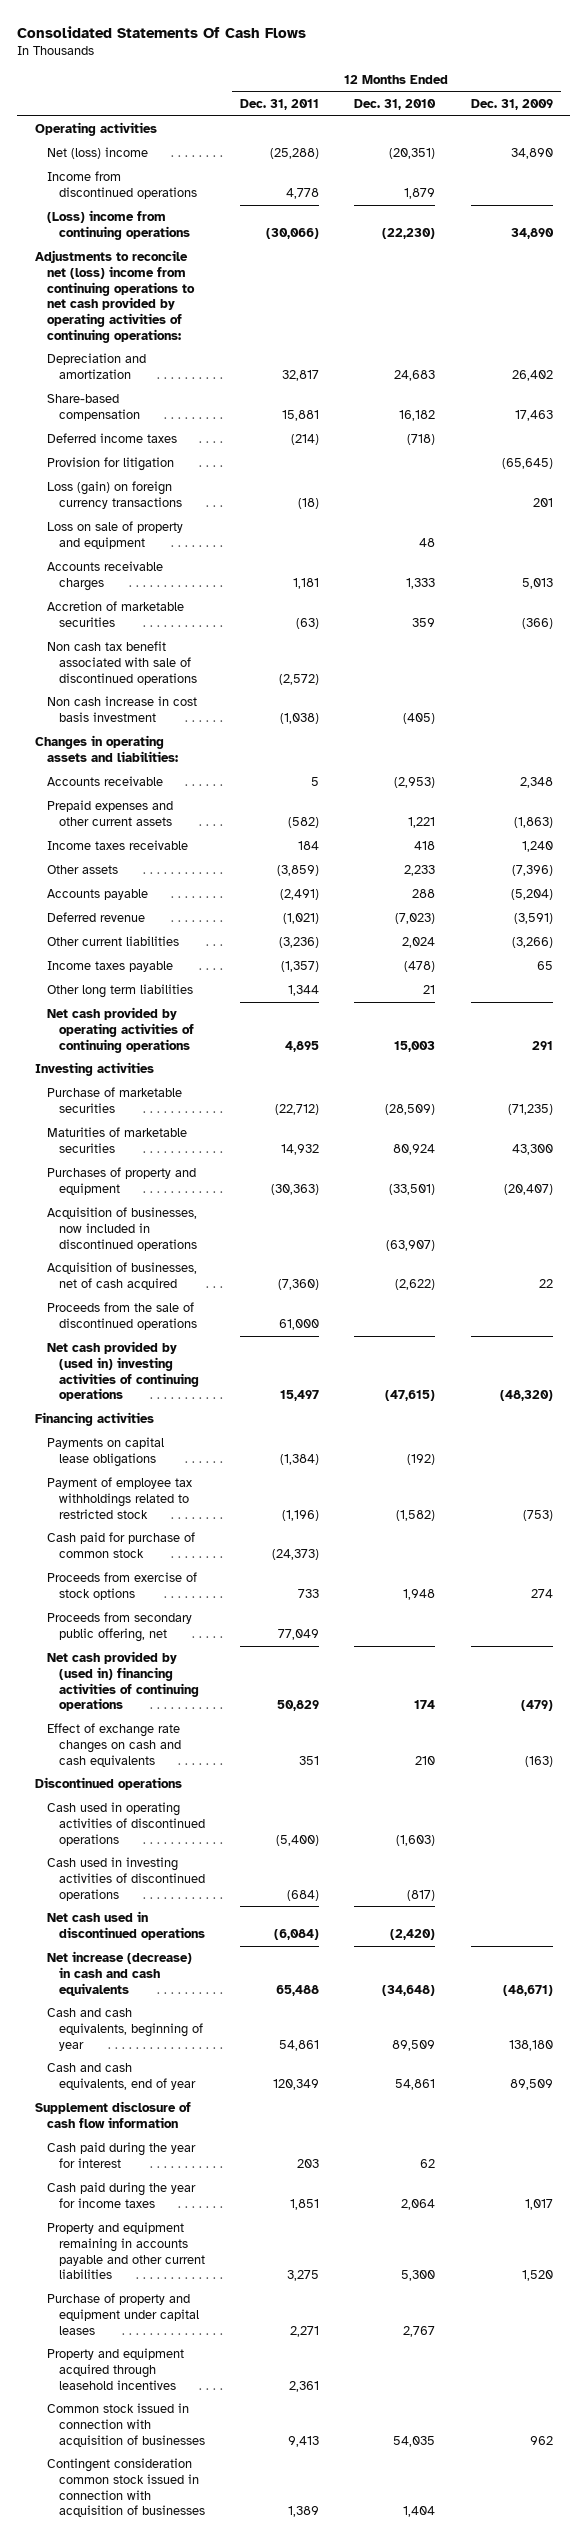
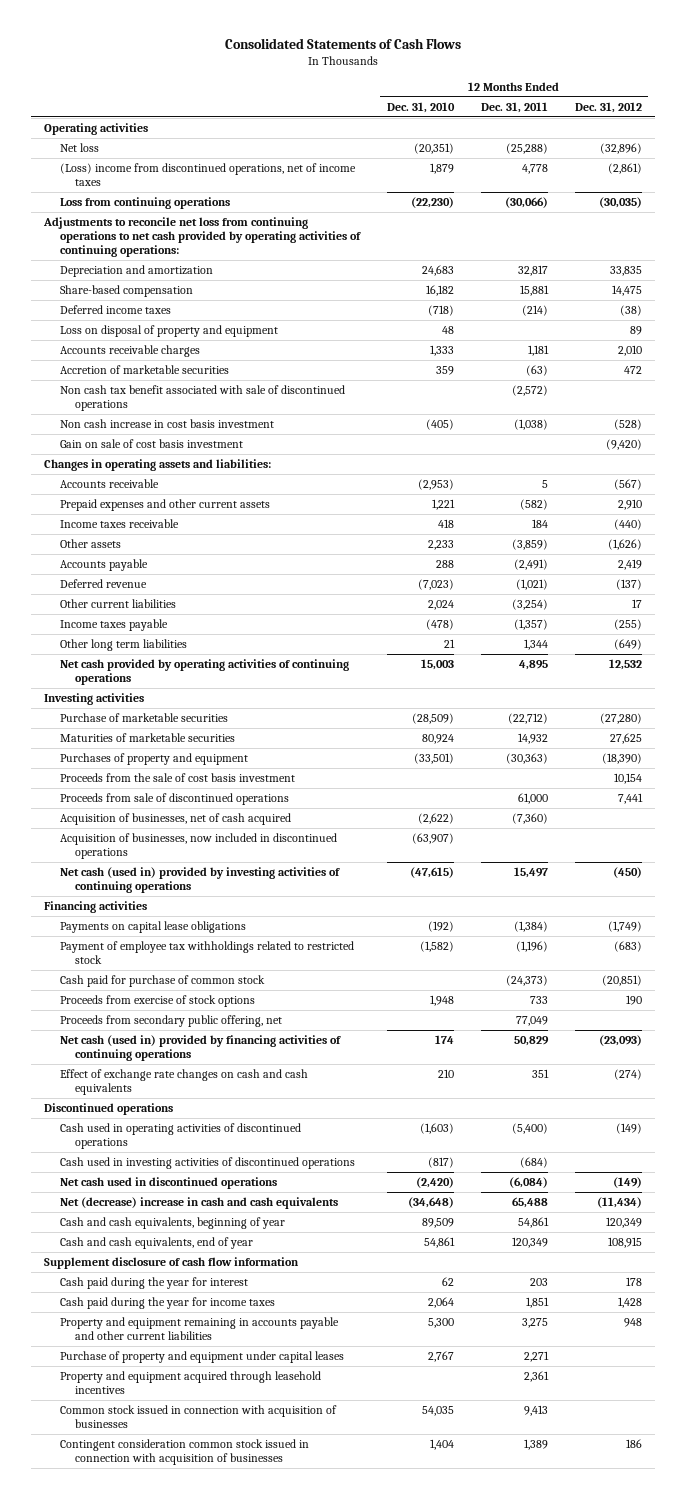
[17,25,307,38] Consolidated Statements Of Cash Flows -> [224,37,461,49] Consolidated Statements of Cash Flows
[470,99,553,111] Dec. 31, 2009 -> none
none -> [574,101,642,113] Dec. 31, 2012
[47,147,149,160] Net (loss) income -> [59,143,99,153] Net loss
[47,171,198,200] Income from discontinued operations -> [59,163,356,187] (Loss) income from discontinued operations, net of income taxes
[47,210,191,241] (Loss) income from continuing operations -> [59,197,230,210] Loss from continuing operations
[34,250,196,343] Adjustments to reconcile net (loss) income from continuing operations to net cash provided by operating activities of continuing operations: -> [42,217,361,257] Adjustments to reconcile net loss from continuing operations to net cash provided by operating activities of continuing operations:
[47,457,175,472] Provision for litigation -> none
[47,481,183,510] Loss (gain) on foreign currency transactions -> none
[47,521,184,550] Loss on sale of property and equipment -> [59,325,278,338] Loss on disposal of property and equipment
none -> [59,439,243,449] Gain on sale of cost basis investment
[279,937,320,949] (3,236) -> [511,599,548,611] (3,254)
none -> [59,773,295,783] Proceeds from the sale of cost basis investment
none -> [59,793,289,806] Proceeds from sale of discontinued operations
[47,1302,198,1331] Proceeds from the sale of discontinued operations -> none
[47,1207,198,1251] Acquisition of businesses, now included in discontinued operations -> [59,833,337,860] Acquisition of businesses, now included in discontinued operations
[47,1341,200,1402] Net cash provided by (used in) investing activities of continuing operations -> [59,867,340,894] Net cash (used in) provided by investing activities of continuing operations
[47,1651,200,1712] Net cash provided by (used in) financing activities of continuing operations -> [59,1035,341,1062] Net cash (used in) provided by financing activities of continuing operations
[47,1951,193,1996] Net increase (decrease) in cash and cash equivalents -> [59,1197,338,1210] Net (decrease) increase in cash and cash equivalents

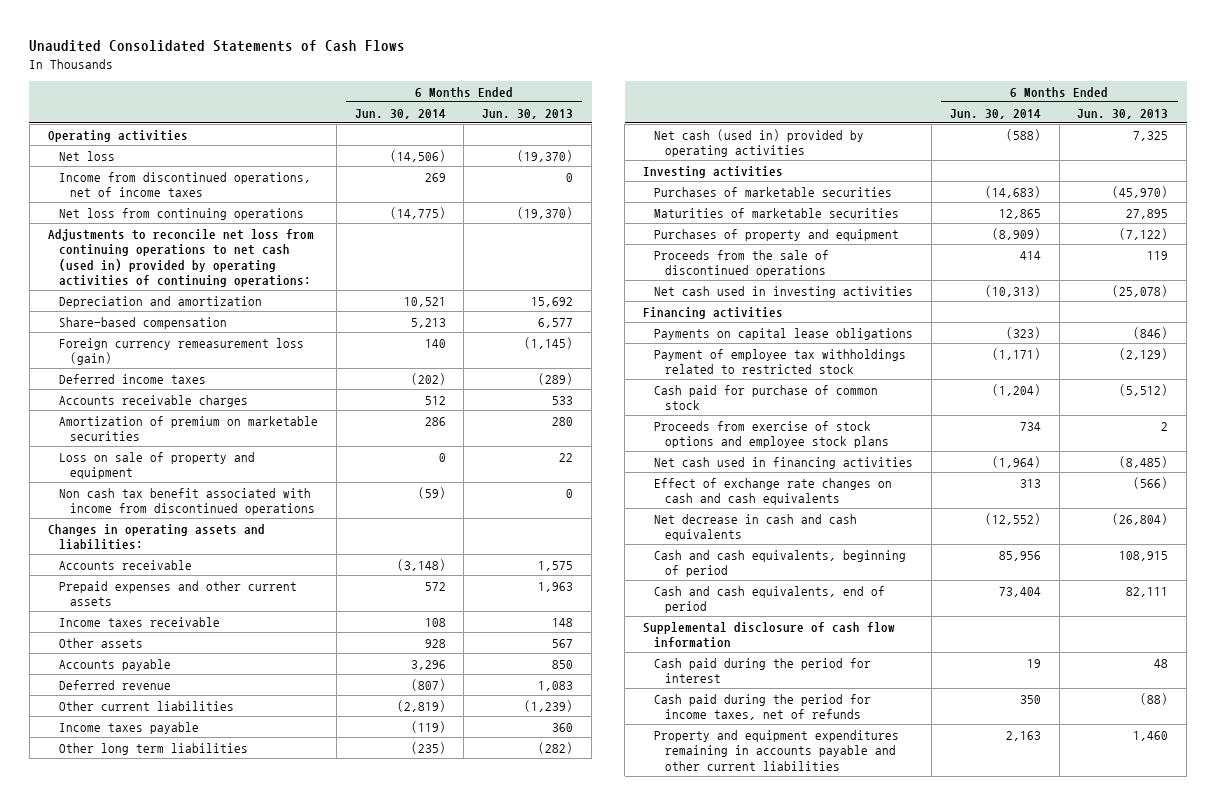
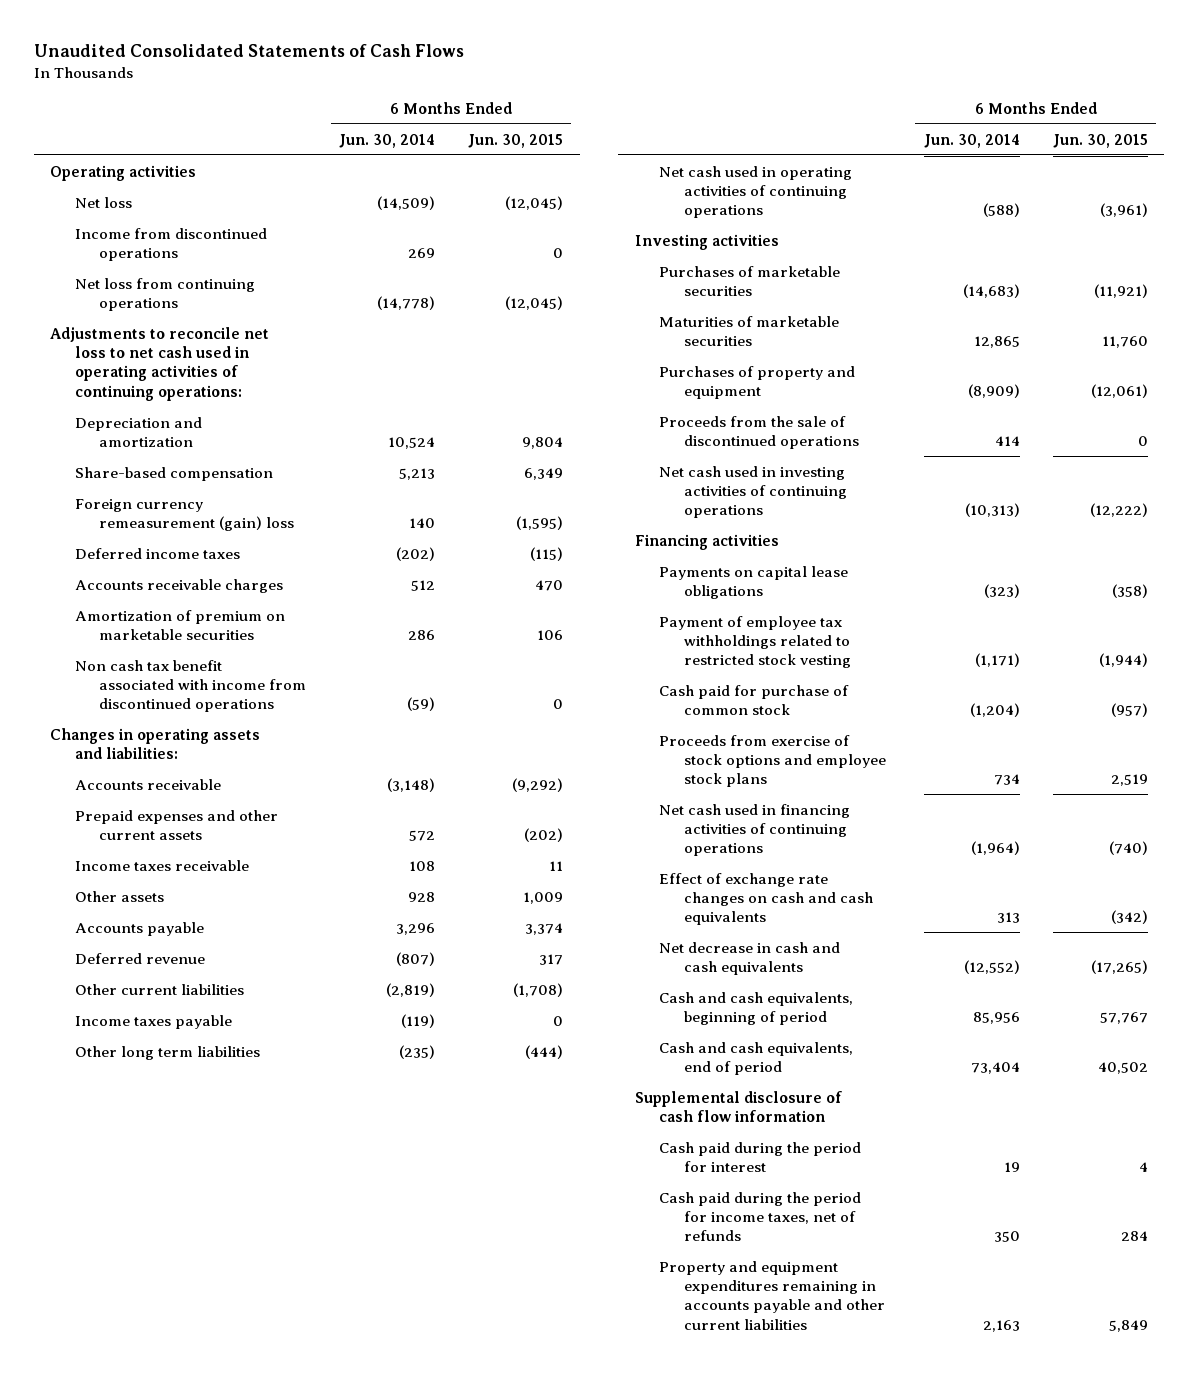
[482,108,574,119] Jun. 30, 2013 -> none
none -> [468,133,564,148] Jun. 30, 2015
[389,149,446,162] (14,506) -> [377,195,436,210] (14,509)
[59,171,312,198] Income from discontinued operations, net of income taxes -> [74,227,267,261] Income from discontinued operations
[389,206,446,219] (14,775) -> [377,295,436,310] (14,778)
[47,228,314,288] Adjustments to reconcile net loss from continuing operations to net cash (used in) provided by operating activities of continuing operations: -> [50,326,270,401] Adjustments to reconcile net loss to net cash used in operating activities of continuing operations:
[403,296,446,307] 10,521 -> [388,436,436,449] 10,524
[59,337,305,366] Foreign currency remeasurement loss (gain) -> [74,498,295,531] Foreign currency remeasurement (gain) loss
[59,451,256,480] Loss on sale of property and equipment -> none
[654,128,865,158] Net cash (used in) provided by operating activities -> [659,165,853,219] Net cash used in operating activities of continuing operations
[654,285,914,298] Net cash used in investing activities -> [659,465,847,519] Net cash used in investing activities of continuing operations
[654,348,907,375] Payment of employee tax withholdings related to restricted stock -> [659,615,851,669] Payment of employee tax withholdings related to restricted stock vesting
[654,456,914,469] Net cash used in financing activities -> [659,803,851,857] Net cash used in financing activities of continuing operations

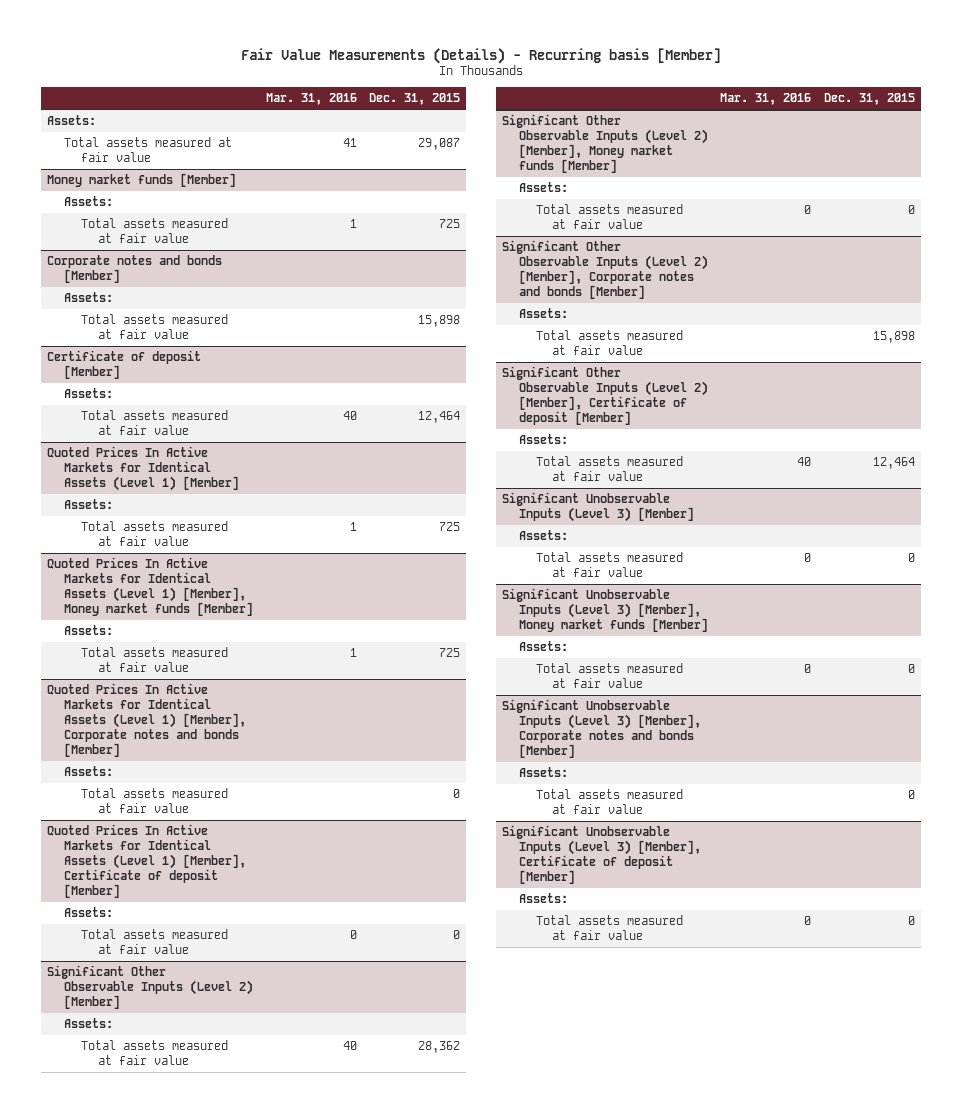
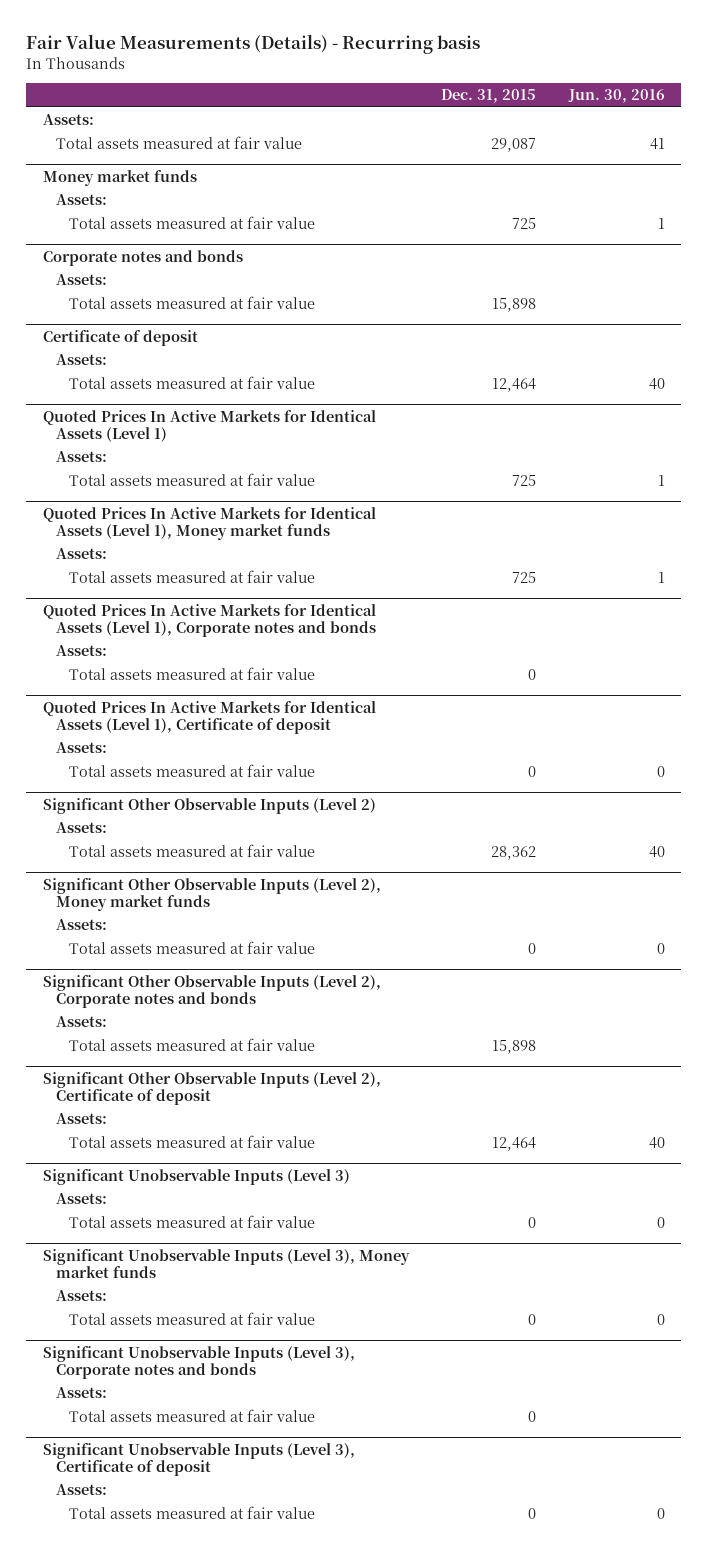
[241,47,722,64] Fair Value Measurements (Details) - Recurring basis [Member] -> [26,33,481,54] Fair Value Measurements (Details) - Recurring basis
[265,93,357,106] Mar. 31, 2016 -> none
none -> [567,89,665,104] Jun. 30, 2016
[47,173,237,188] Money market funds [Member] -> [42,169,197,186] Money market funds
[47,255,223,284] Corporate notes and bonds [Member] -> [42,249,243,266] Corporate notes and bonds
[47,350,202,380] Certificate of deposit [Member] -> [42,329,198,346] Certificate of deposit
[47,446,240,492] Quoted Prices In Active Markets for Identical Assets (Level 1) [Member] -> [42,409,376,442] Quoted Prices In Active Markets for Identical Assets (Level 1)
[47,557,254,617] Quoted Prices In Active Markets for Identical Assets (Level 1) [Member], Money market funds [Member] -> [42,506,376,540] Quoted Prices In Active Markets for Identical Assets (Level 1), Money market funds
[47,683,247,758] Quoted Prices In Active Markets for Identical Assets (Level 1) [Member], Corporate notes and bonds [Member] -> [42,603,376,637] Quoted Prices In Active Markets for Identical Assets (Level 1), Corporate notes and bonds
[47,824,247,899] Quoted Prices In Active Markets for Identical Assets (Level 1) [Member], Certificate of deposit [Member] -> [42,700,376,734] Quoted Prices In Active Markets for Identical Assets (Level 1), Certificate of deposit
[47,965,254,1010] Significant Other Observable Inputs (Level 2) [Member] -> [42,797,376,814] Significant Other Observable Inputs (Level 2)
[501,114,708,174] Significant Other Observable Inputs (Level 2) [Member], Money market funds [Member] -> [42,877,381,911] Significant Other Observable Inputs (Level 2), Money market funds
[501,240,708,300] Significant Other Observable Inputs (Level 2) [Member], Corporate notes and bonds [Member] -> [42,974,381,1008] Significant Other Observable Inputs (Level 2), Corporate notes and bonds
[501,366,708,426] Significant Other Observable Inputs (Level 2) [Member], Certificate of deposit [Member] -> [42,1071,381,1105] Significant Other Observable Inputs (Level 2), Certificate of deposit
[501,492,694,523] Significant Unobservable Inputs (Level 3) [Member] -> [42,1168,350,1185] Significant Unobservable Inputs (Level 3)
[501,588,708,633] Significant Unobservable Inputs (Level 3) [Member], Money market funds [Member] -> [42,1248,410,1278] Significant Unobservable Inputs (Level 3), Money market funds
[501,699,701,759] Significant Unobservable Inputs (Level 3) [Member], Corporate notes and bonds [Member] -> [42,1345,355,1379] Significant Unobservable Inputs (Level 3), Corporate notes and bonds
[501,825,701,885] Significant Unobservable Inputs (Level 3) [Member], Certificate of deposit [Member] -> [42,1442,355,1476] Significant Unobservable Inputs (Level 3), Certificate of deposit

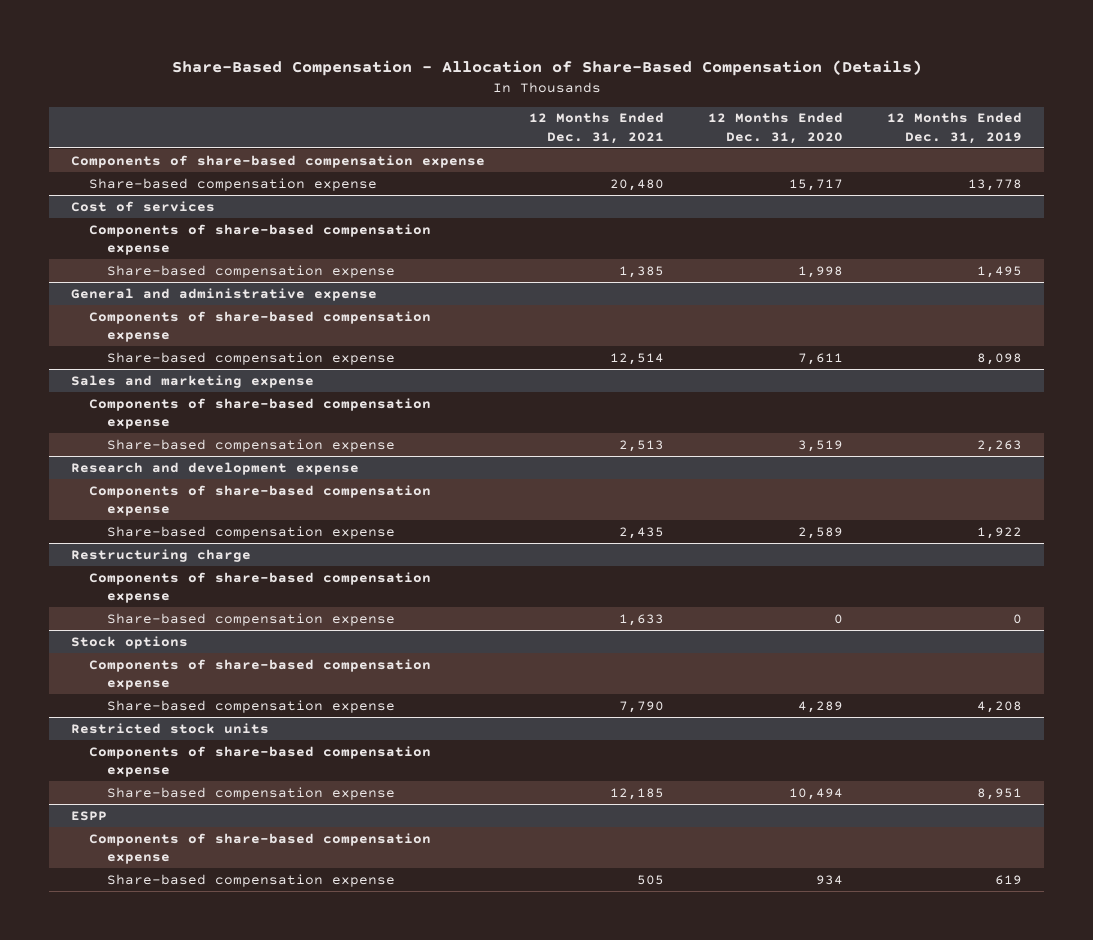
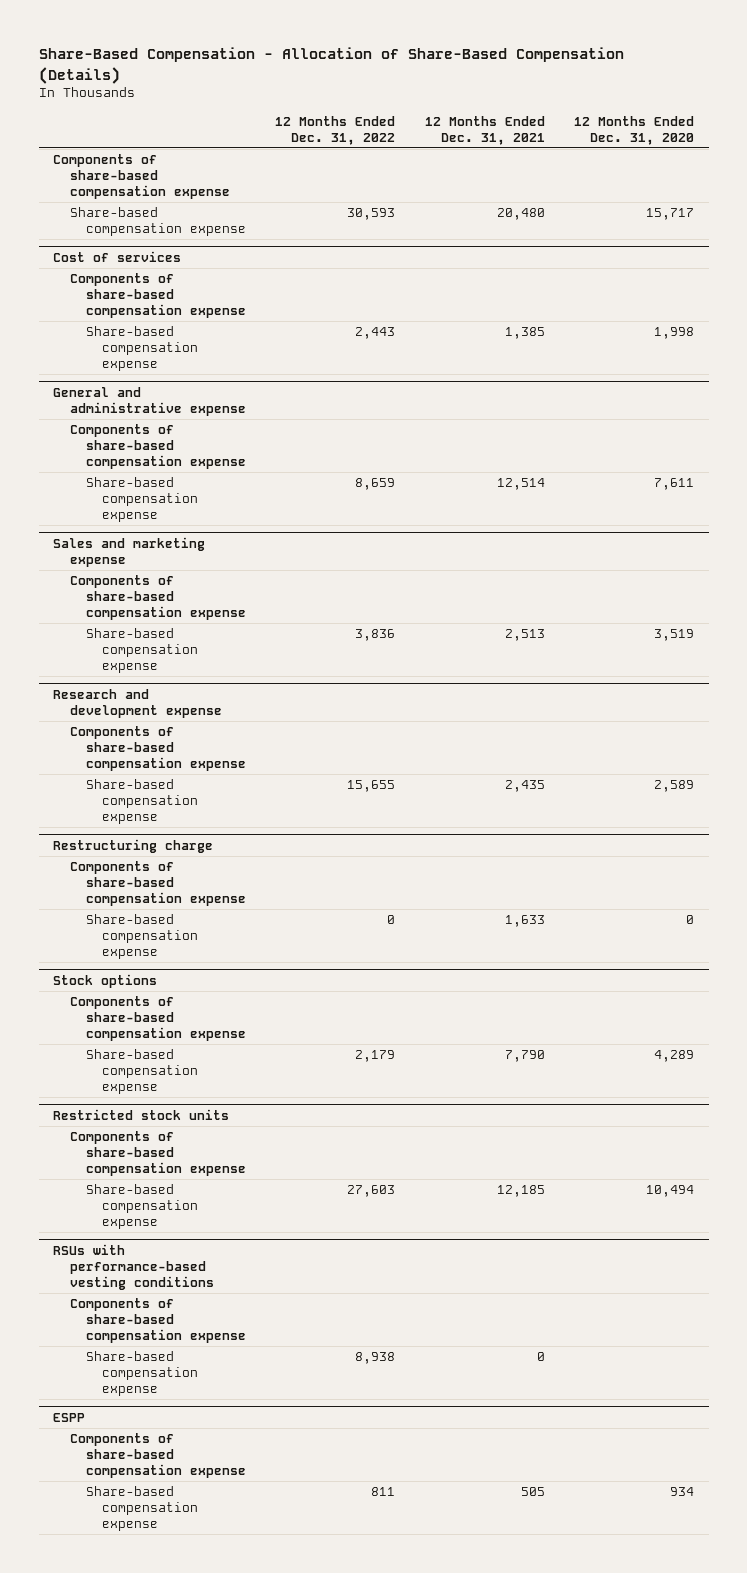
[887,112,1023,144] 12 Months Ended Dec. 31, 2019 -> none
none -> [275,115,396,145] 12 Months Ended Dec. 31, 2022
none -> [53,1244,214,1291] RSUs with performance-based vesting conditions
none -> [69,1298,247,1344] Components of share-based compensation expense
none -> [86,1351,199,1397] Share-based compensation expense

